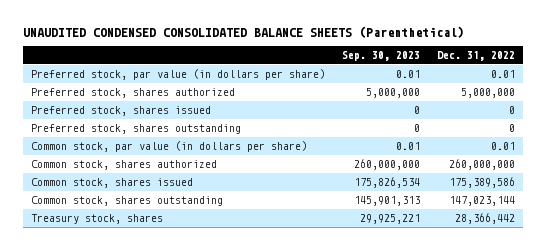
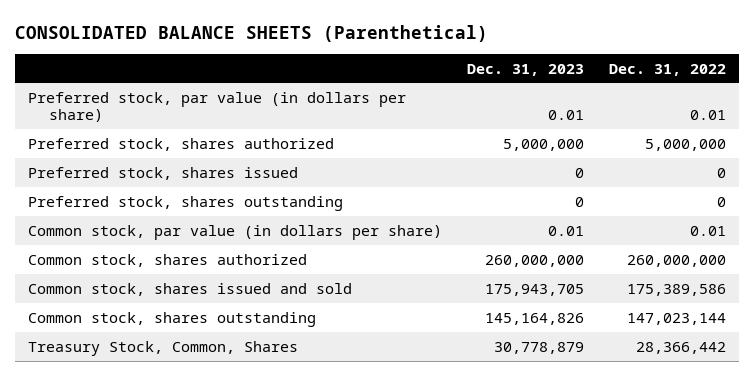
[22,26,464,39] UNAUDITED CONDENSED CONSOLIDATED BALANCE SHEETS (Parenthetical) -> [15,24,489,42] CONSOLIDATED BALANCE SHEETS (Parenthetical)
[341,51,420,62] Sep. 30, 2023 -> none
none -> [467,63,585,76] Dec. 31, 2023
[31,178,194,189] Common stock, shares issued -> [27,282,352,296] Common stock, shares issued and sold
[31,214,164,225] Treasury stock, shares -> [27,340,298,356] Treasury Stock, Common, Shares

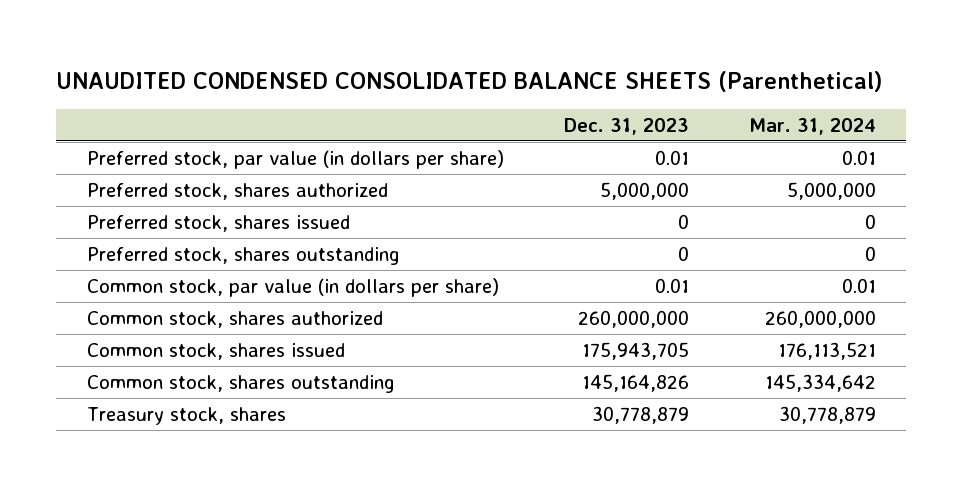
[15,24,489,42] CONSOLIDATED BALANCE SHEETS (Parenthetical) -> [56,70,883,92] UNAUDITED CONDENSED CONSOLIDATED BALANCE SHEETS (Parenthetical)
[609,63,727,76] Dec. 31, 2022 -> none
none -> [748,118,876,136] Mar. 31, 2024
[27,282,352,296] Common stock, shares issued and sold -> [86,342,345,360] Common stock, shares issued
[27,340,298,356] Treasury Stock, Common, Shares -> [86,406,286,425] Treasury stock, shares

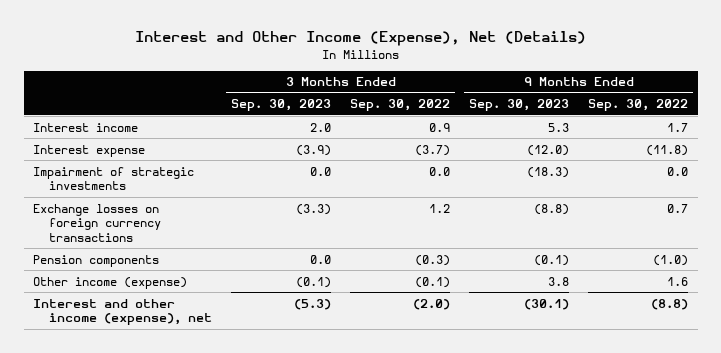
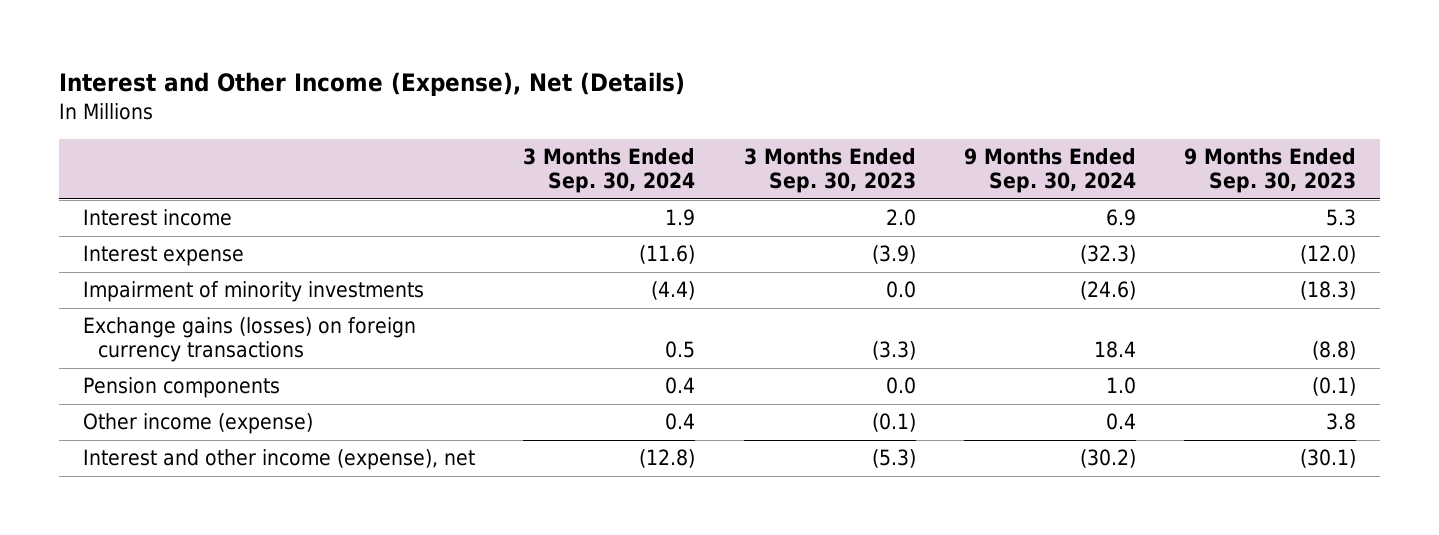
[350,99,451,112] Sep. 30, 2022 -> none
[588,99,689,112] Sep. 30, 2022 -> none
none -> [523,148,696,194] 3 Months Ended Sep. 30, 2024
none -> [963,148,1136,194] 9 Months Ended Sep. 30, 2024
[33,166,195,191] Impairment of strategic investments -> [83,281,425,303] Impairment of minority investments
[33,203,161,242] Exchange losses on foreign currency transactions -> [83,317,417,363] Exchange gains (losses) on foreign currency transactions

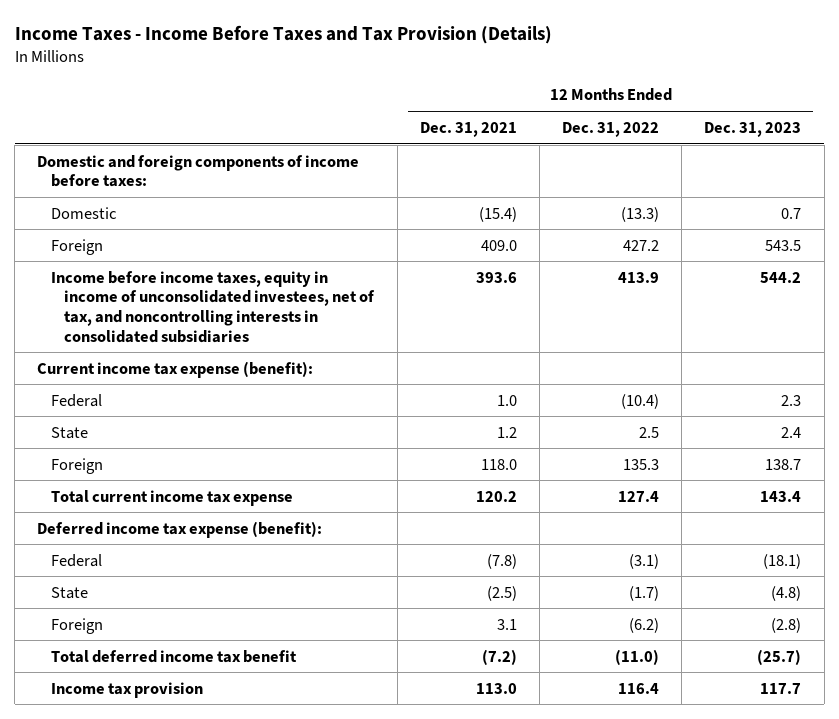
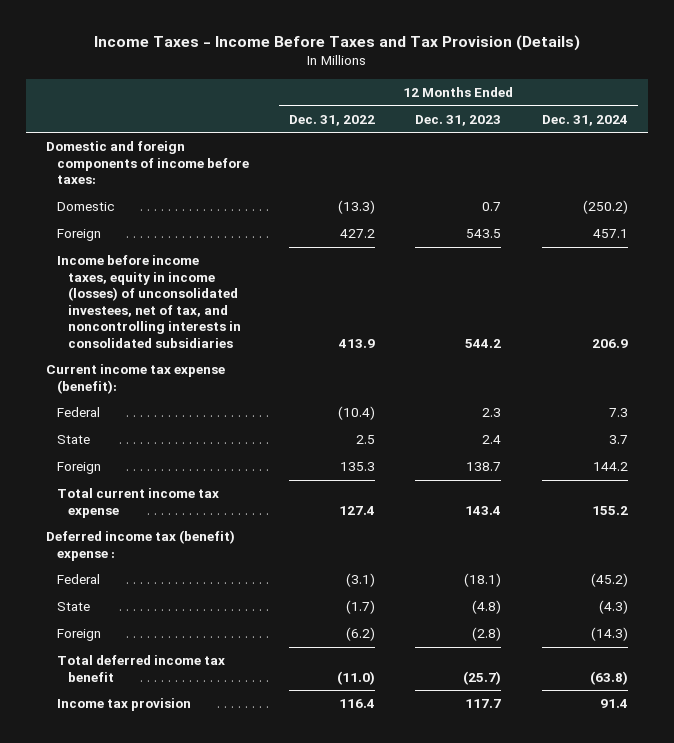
[419,121,517,137] Dec. 31, 2021 -> none
none -> [541,114,628,126] Dec. 31, 2024
[50,270,376,343] Income before income taxes, equity in income of unconsolidated investees, net of tax, and noncontrolling interests in consolidated subsidiaries -> [56,255,241,348] Income before income taxes, equity in income (losses) of unconsolidated investees, net of tax, and noncontrolling interests in consolidated subsidiaries
[37,520,323,538] Deferred income tax expense (benefit): -> [46,530,236,561] Deferred income tax (benefit) expense :

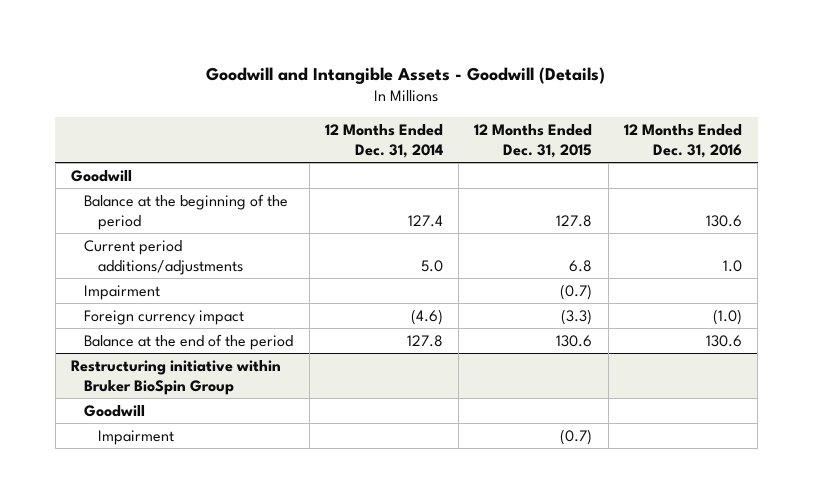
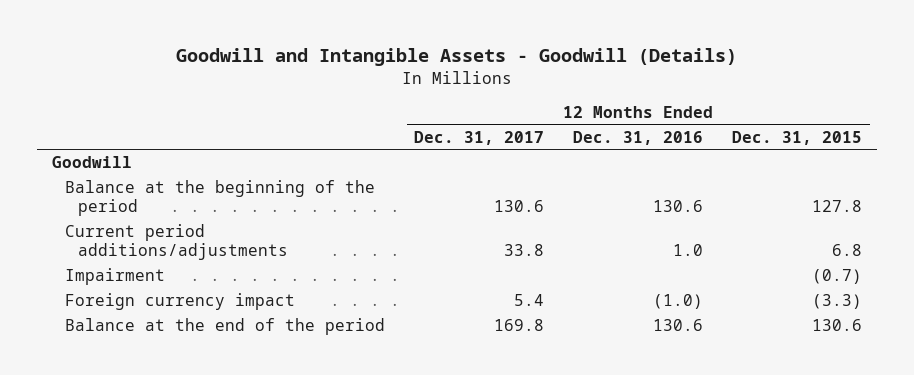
[324,123,443,158] 12 Months Ended Dec. 31, 2014 -> none
none -> [414,130,545,145] Dec. 31, 2017
[70,359,281,395] Restructuring initiative within Bruker BioSpin Group -> none
[84,404,146,417] Goodwill -> none
[97,429,174,445] Impairment -> none

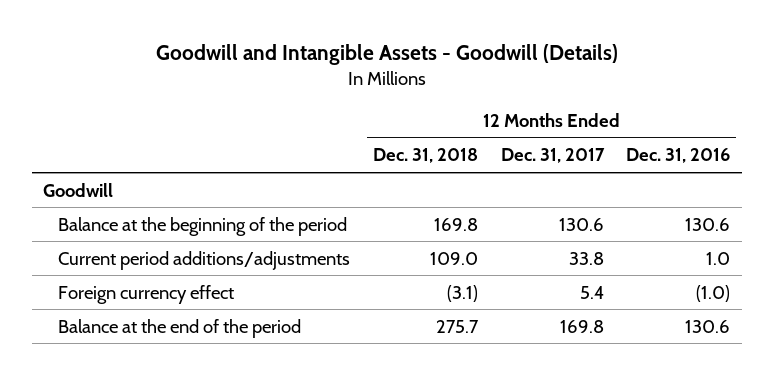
[732,130,863,145] Dec. 31, 2015 -> none
none -> [372,148,478,164] Dec. 31, 2018
[65,268,166,286] Impairment -> none
[65,293,296,311] Foreign currency impact -> [57,284,234,304] Foreign currency effect

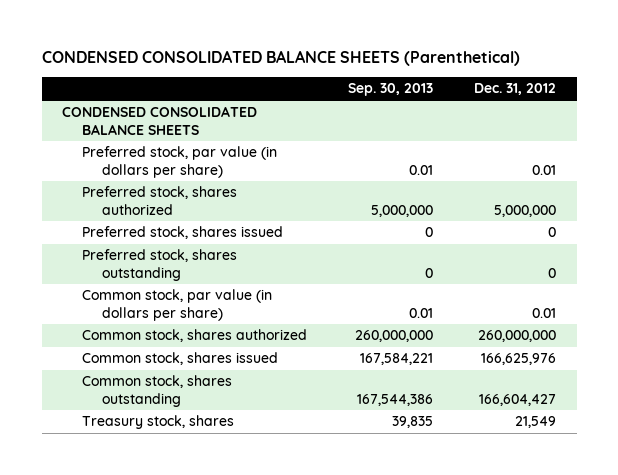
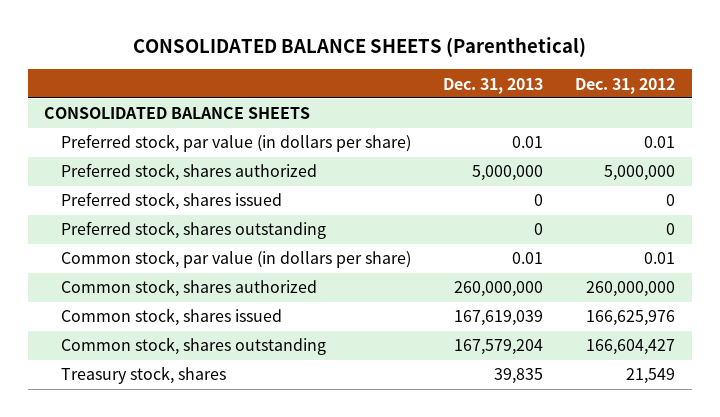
[41,50,520,67] CONDENSED CONSOLIDATED BALANCE SHEETS (Parenthetical) -> [132,37,586,58] CONSOLIDATED BALANCE SHEETS (Parenthetical)
[348,83,434,97] Sep. 30, 2013 -> none
none -> [443,77,544,94] Dec. 31, 2013
[62,106,258,135] CONDENSED CONSOLIDATED BALANCE SHEETS -> [44,107,311,120] CONSOLIDATED BALANCE SHEETS

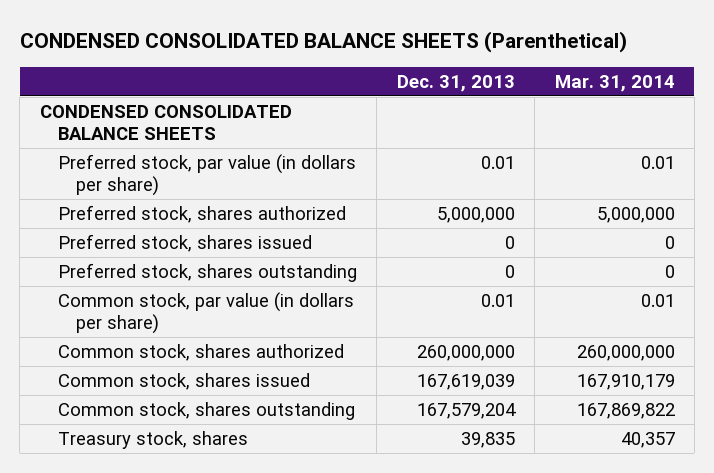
[132,37,586,58] CONSOLIDATED BALANCE SHEETS (Parenthetical) -> [19,31,627,54] CONDENSED CONSOLIDATED BALANCE SHEETS (Parenthetical)
[575,77,676,94] Dec. 31, 2012 -> none
none -> [554,74,675,92] Mar. 31, 2014
[44,107,311,120] CONSOLIDATED BALANCE SHEETS -> [39,104,292,141] CONDENSED CONSOLIDATED BALANCE SHEETS

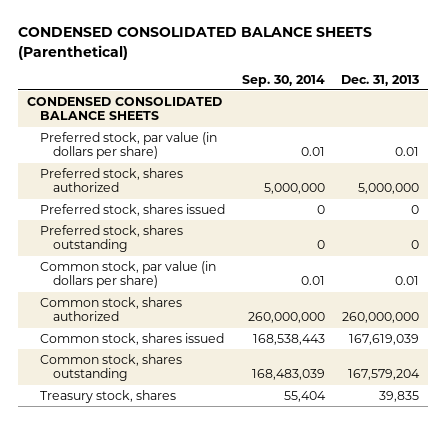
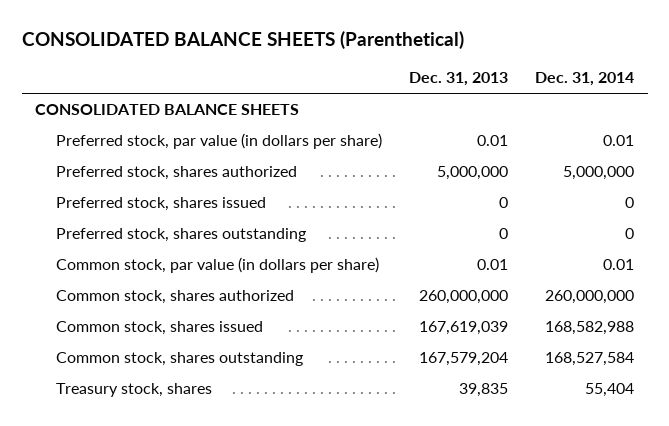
[18,27,373,60] CONDENSED CONSOLIDATED BALANCE SHEETS (Parenthetical) -> [21,31,464,50] CONSOLIDATED BALANCE SHEETS (Parenthetical)
[241,74,325,87] Sep. 30, 2014 -> none
none -> [535,72,635,87] Dec. 31, 2014
[26,96,222,121] CONDENSED CONSOLIDATED BALANCE SHEETS -> [35,104,300,116] CONSOLIDATED BALANCE SHEETS

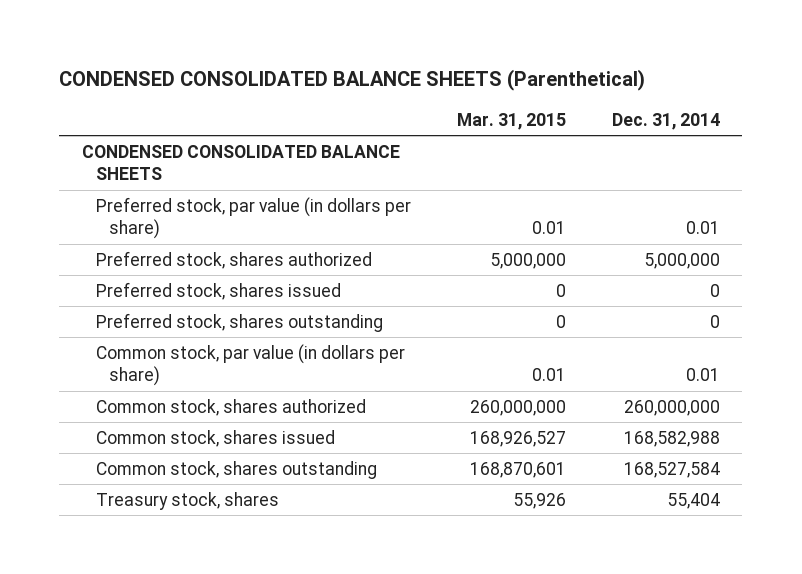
[21,31,464,50] CONSOLIDATED BALANCE SHEETS (Parenthetical) -> [59,69,646,92] CONDENSED CONSOLIDATED BALANCE SHEETS (Parenthetical)
[409,72,509,87] Dec. 31, 2013 -> none
none -> [456,112,566,130] Mar. 31, 2015
[35,104,300,116] CONSOLIDATED BALANCE SHEETS -> [82,144,401,181] CONDENSED CONSOLIDATED BALANCE SHEETS

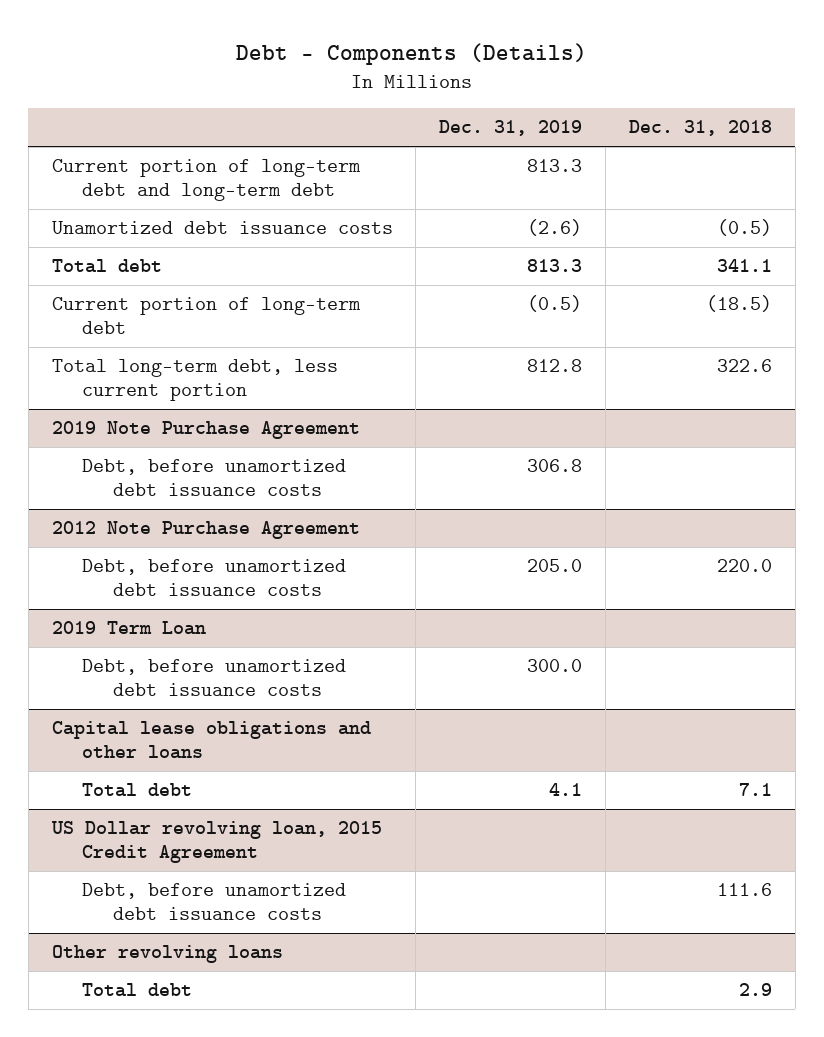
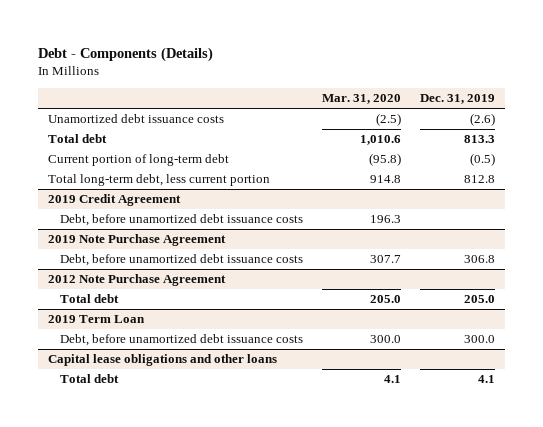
[628,120,772,137] Dec. 31, 2018 -> none
none -> [321,94,401,105] Mar. 31, 2020
[51,159,361,202] Current portion of long-term debt and long-term debt -> none
none -> [47,194,181,207] 2019 Credit Agreement
none -> [59,214,303,227] Debt, before unamortized debt issuance costs
[82,559,347,597] Debt, before unamortized debt issuance costs -> none
none -> [59,294,119,304] Total debt
[50,821,382,864] US Dollar revolving loan, 2015 Credit Agreement -> none
[82,883,347,921] Debt, before unamortized debt issuance costs -> none
[51,945,283,964] Other revolving loans -> none
[82,983,193,998] Total debt -> none

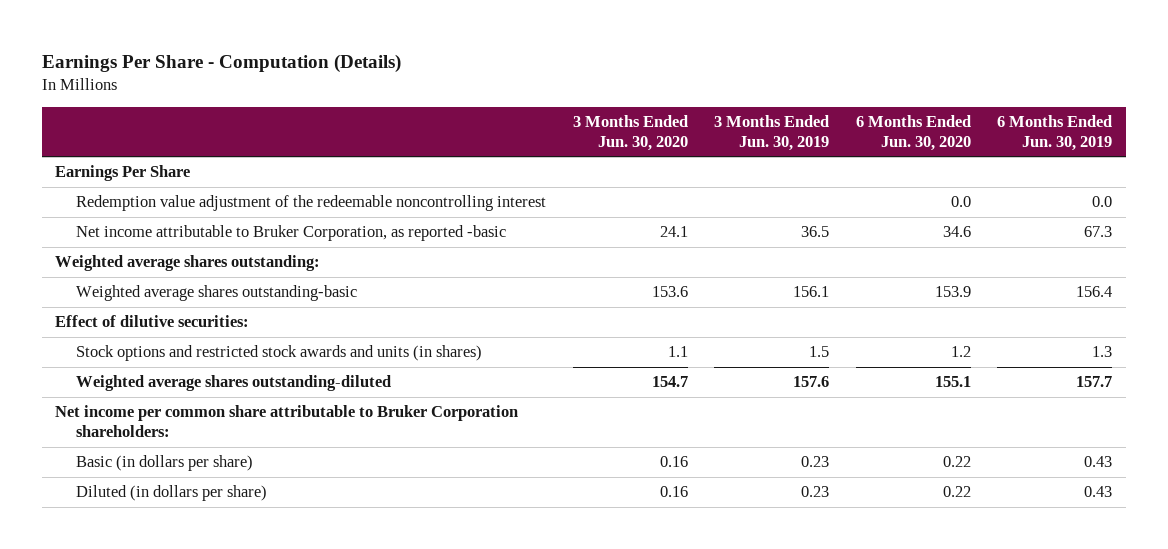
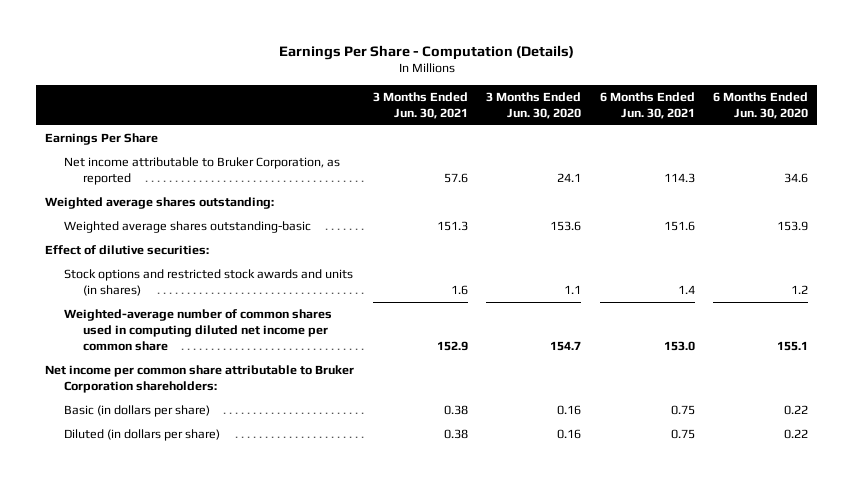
[714,115,830,151] 3 Months Ended Jun. 30, 2019 -> none
[997,115,1113,151] 6 Months Ended Jun. 30, 2019 -> none
none -> [372,91,468,120] 3 Months Ended Jun. 30, 2021
none -> [599,91,695,120] 6 Months Ended Jun. 30, 2021
[76,195,547,212] Redemption value adjustment of the redeemable noncontrolling interest -> none
[76,225,507,242] Net income attributable to Bruker Corporation, as reported -basic -> [63,156,340,186] Net income attributable to Bruker Corporation, as reported
[76,375,392,392] Weighted average shares outstanding-diluted -> [63,308,332,352] Weighted-average number of common shares used in computing diluted net income per common share

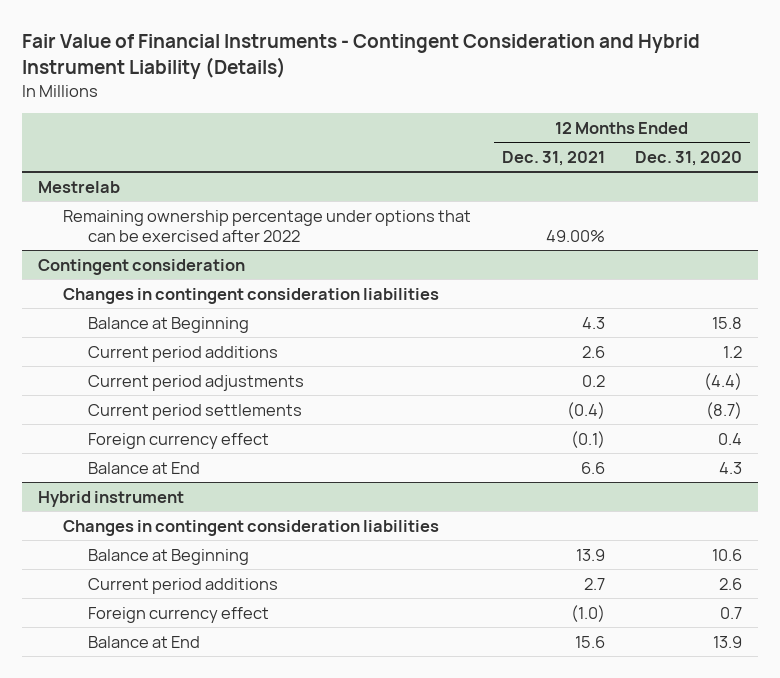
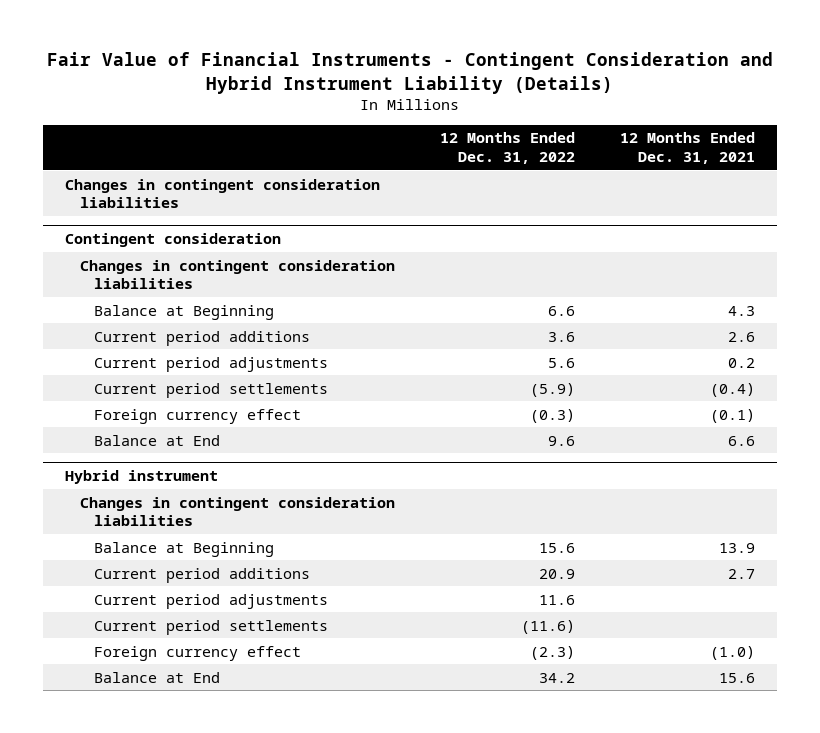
[635,150,743,166] Dec. 31, 2020 -> none
none -> [439,132,575,165] 12 Months Ended Dec. 31, 2022
[37,180,120,193] Mestrelab -> none
[62,209,471,243] Remaining ownership percentage under options that can be exercised after 2022 -> none
none -> [65,178,381,209] Changes in contingent consideration liabilities
none -> [93,593,328,609] Current period adjustments
none -> [93,619,328,635] Current period settlements

